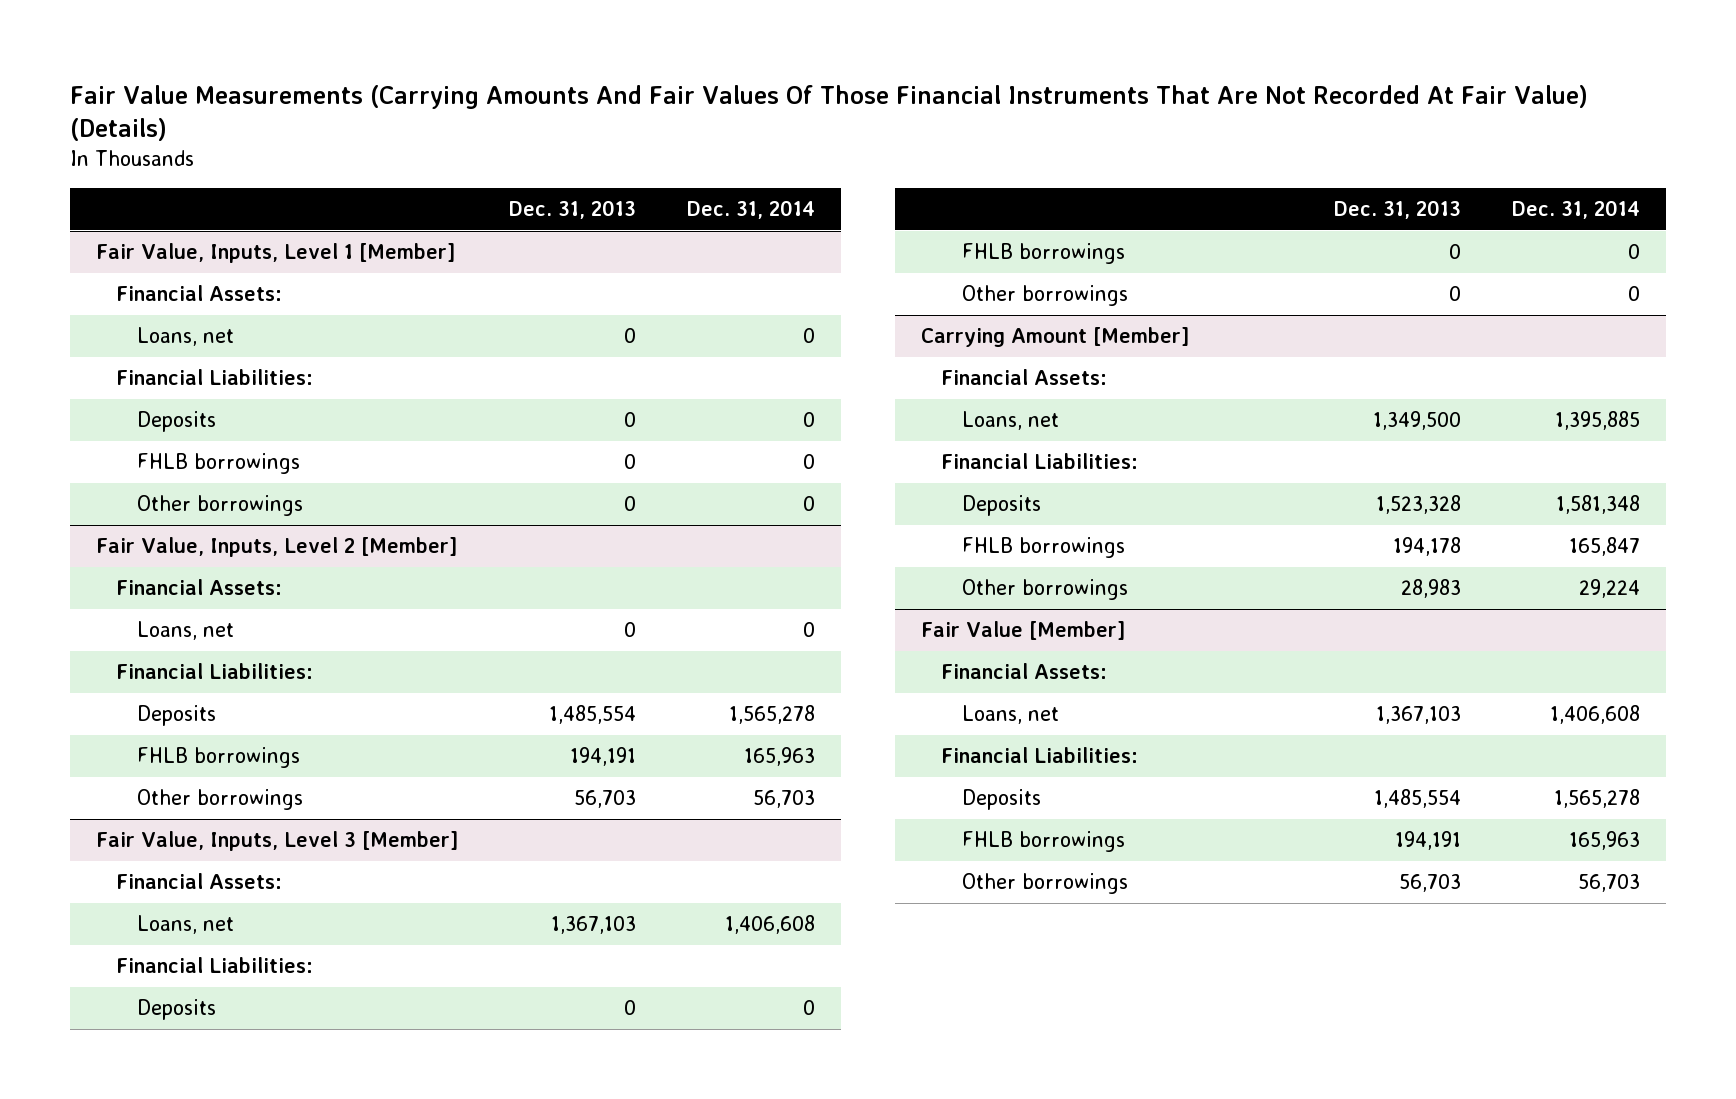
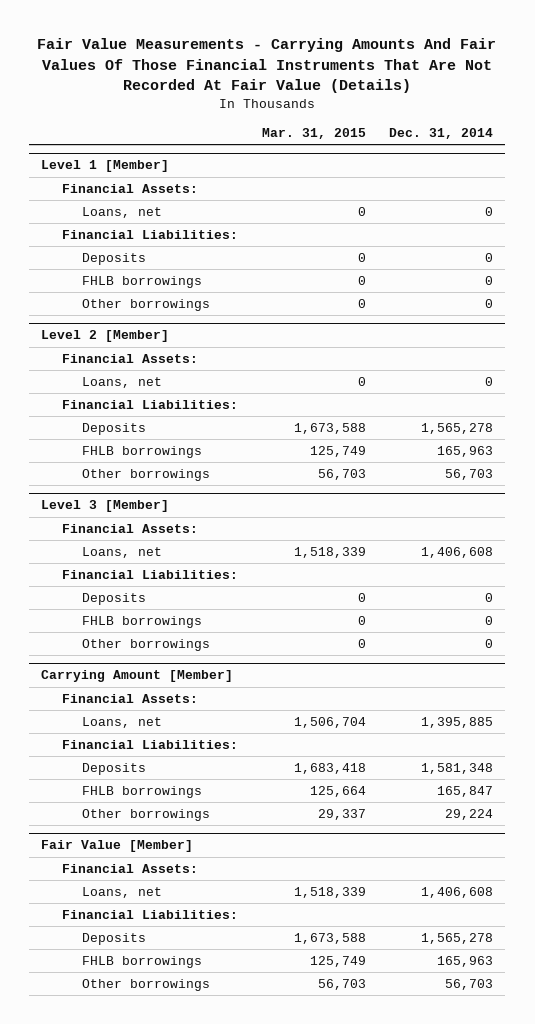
[70,84,1589,142] Fair Value Measurements (Carrying Amounts And Fair Values Of Those Financial Instruments That Are Not Recorded At Fair Value) (Details) -> [37,38,497,93] Fair Value Measurements - Carrying Amounts And Fair Values Of Those Financial Instruments That Are Not Recorded At Fair Value (Details)
[508,200,636,220] Dec. 31, 2013 -> none
none -> [261,127,366,139] Mar. 31, 2015
[95,243,455,264] Fair Value, Inputs, Level 1 [Member] -> [41,160,170,173] Level 1 [Member]
[95,537,457,558] Fair Value, Inputs, Level 2 [Member] -> [41,330,170,343] Level 2 [Member]
[95,831,458,852] Fair Value, Inputs, Level 3 [Member] -> [41,500,170,513] Level 3 [Member]

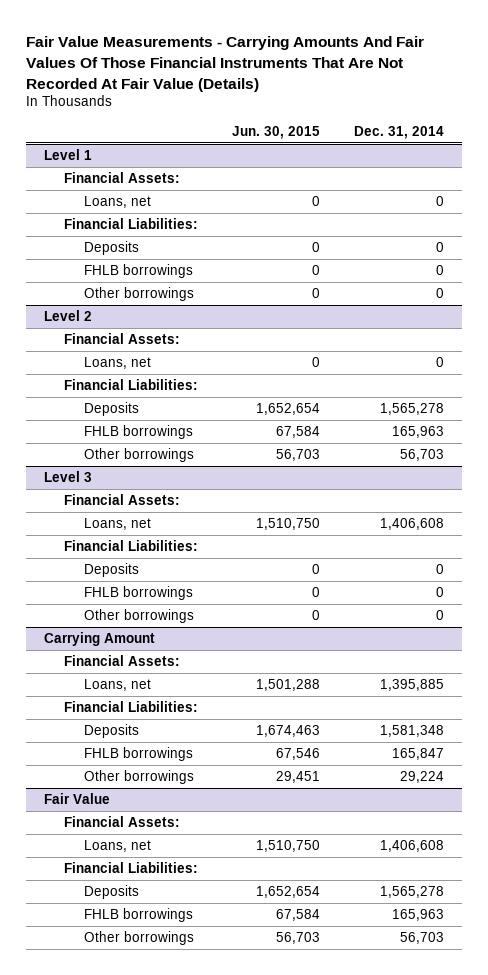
[261,127,366,139] Mar. 31, 2015 -> none
none -> [232,125,321,139] Jun. 30, 2015
[41,160,170,173] Level 1 [Member] -> [43,149,92,161] Level 1
[41,330,170,343] Level 2 [Member] -> [43,310,92,322] Level 2
[41,500,170,513] Level 3 [Member] -> [43,471,92,483] Level 3
[41,670,234,683] Carrying Amount [Member] -> [43,632,155,647] Carrying Amount
[41,840,194,853] Fair Value [Member] -> [43,793,110,805] Fair Value

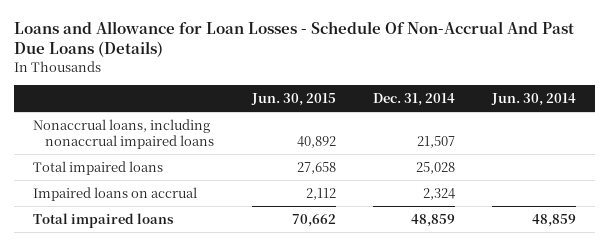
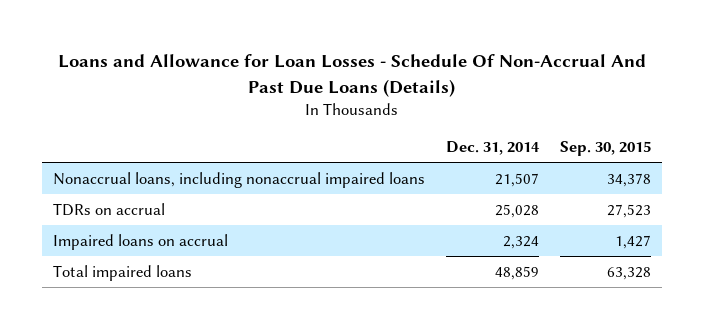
[250,92,336,106] Jun. 30, 2015 -> none
[490,92,576,106] Jun. 30, 2014 -> none
none -> [560,140,652,156] Sep. 30, 2015
[32,160,163,175] Total impaired loans -> [52,202,165,216] TDRs on accrual

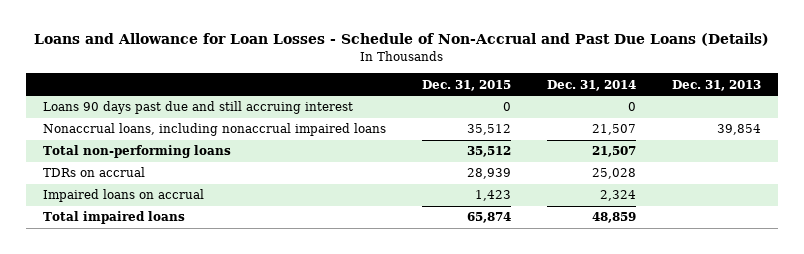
[57,54,646,97] Loans and Allowance for Loan Losses - Schedule Of Non-Accrual And Past Due Loans (Details) -> [33,33,769,47] Loans and Allowance for Loan Losses - Schedule of Non-Accrual and Past Due Loans (Details)
[560,140,652,156] Sep. 30, 2015 -> none
none -> [422,79,512,91] Dec. 31, 2015
none -> [671,79,761,91] Dec. 31, 2013
none -> [43,101,354,115] Loans 90 days past due and still accruing interest
none -> [43,145,232,159] Total non-performing loans

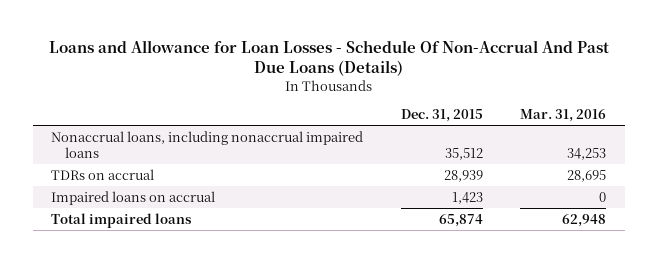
[33,33,769,47] Loans and Allowance for Loan Losses - Schedule of Non-Accrual and Past Due Loans (Details) -> [48,39,609,76] Loans and Allowance for Loan Losses - Schedule Of Non-Accrual And Past Due Loans (Details)
[546,79,636,91] Dec. 31, 2014 -> none
[671,79,761,91] Dec. 31, 2013 -> none
none -> [520,109,607,123] Mar. 31, 2016
[43,101,354,115] Loans 90 days past due and still accruing interest -> none
[43,145,232,159] Total non-performing loans -> none

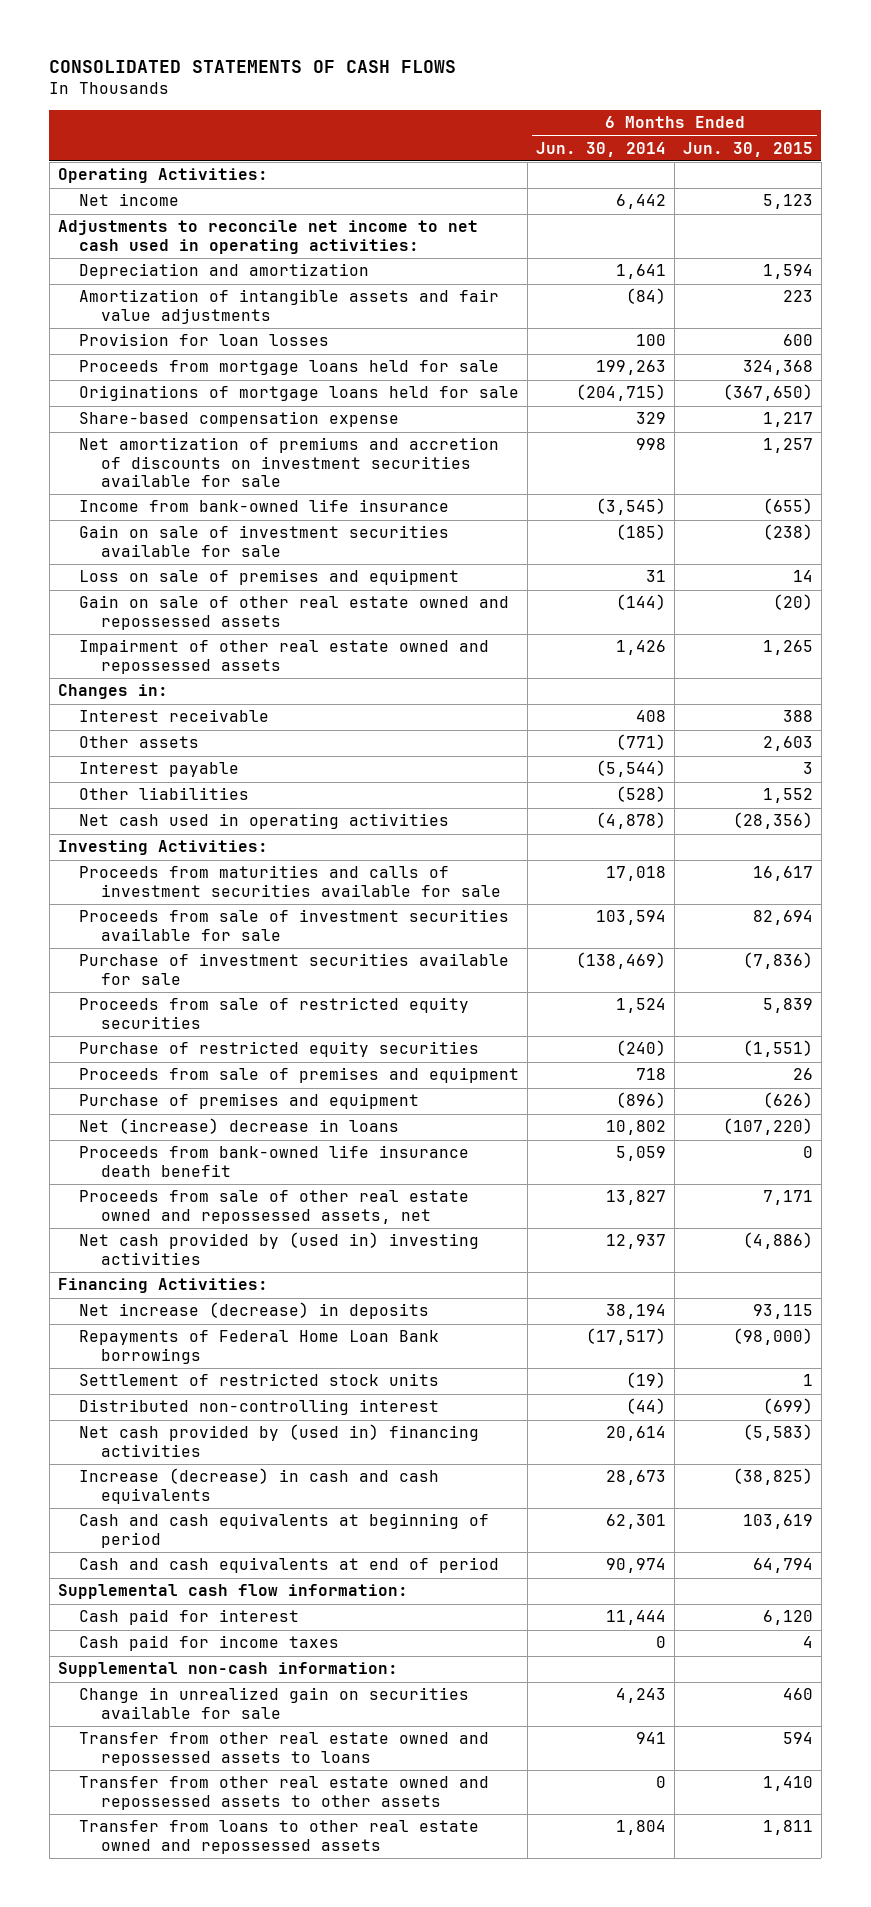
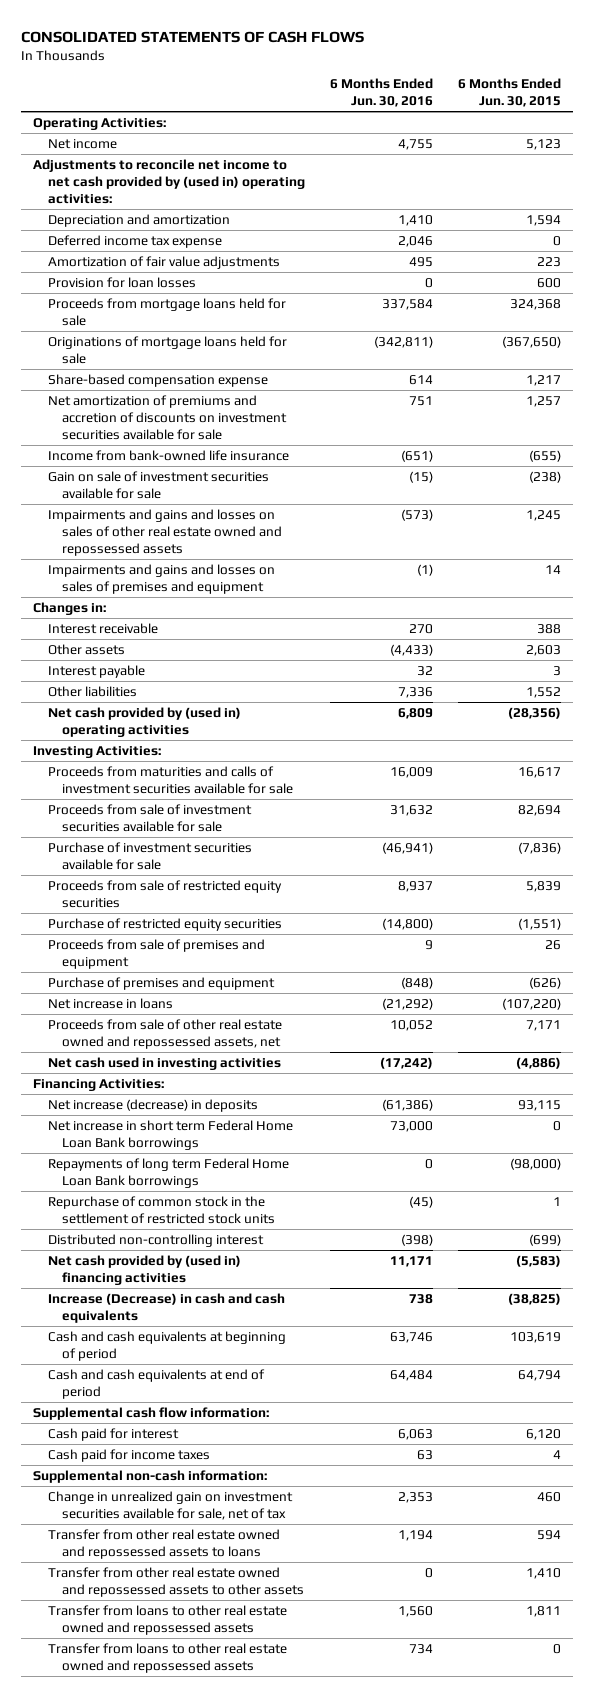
[536,141,667,157] Jun. 30, 2014 -> none
none -> [329,78,433,108] 6 Months Ended Jun. 30, 2016
[57,220,478,254] Adjustments to reconcile net income to net cash used in operating activities: -> [33,158,305,205] Adjustments to reconcile net income to net cash provided by (used in) operating activities:
none -> [47,234,222,248] Deferred income tax expense
[79,289,500,324] Amortization of intangible assets and fair value adjustments -> [47,255,280,269] Amortization of fair value adjustments
[79,595,510,630] Gain on sale of other real estate owned and repossessed assets -> none
[79,639,490,674] Impairment of other real estate owned and repossessed assets -> none
[79,569,460,586] Loss on sale of premises and equipment -> [47,508,283,557] Impairments and gains and losses on sales of other real estate owned and repossessed assets
[792,570,813,583] 14 -> [525,509,561,521] 1,245
none -> [47,563,275,595] Impairments and gains and losses on sales of premises and equipment
[79,813,450,830] Net cash used in operating activities -> [47,706,241,738] Net cash provided by (used in) operating activities
[79,1145,470,1177] Proceeds from bank-owned life insurance death benefit -> none
[79,1118,400,1135] Net (increase) decrease in loans -> [47,997,173,1009] Net increase in loans
[79,1232,480,1265] Net cash provided by (used in) investing activities -> [47,1056,281,1070] Net cash used in investing activities
none -> [47,1119,293,1151] Net increase in short term Federal Home Loan Bank borrowings
[79,1330,440,1364] Repayments of Federal Home Loan Bank borrowings -> [47,1157,289,1189] Repayments of long term Federal Home Loan Bank borrowings
[79,1373,440,1387] Settlement of restricted stock units -> [47,1195,276,1225] Repurchase of common stock in the settlement of restricted stock units
[79,1468,440,1504] Increase (decrease) in cash and cash equivalents -> [47,1292,285,1324] Increase (Decrease) in cash and cash equivalents
[79,1687,470,1719] Change in unrealized gain on securities available for sale -> [47,1490,293,1521] Change in unrealized gain on investment securities available for sale, net of tax
none -> [47,1642,287,1674] Transfer from loans to other real estate owned and repossessed assets

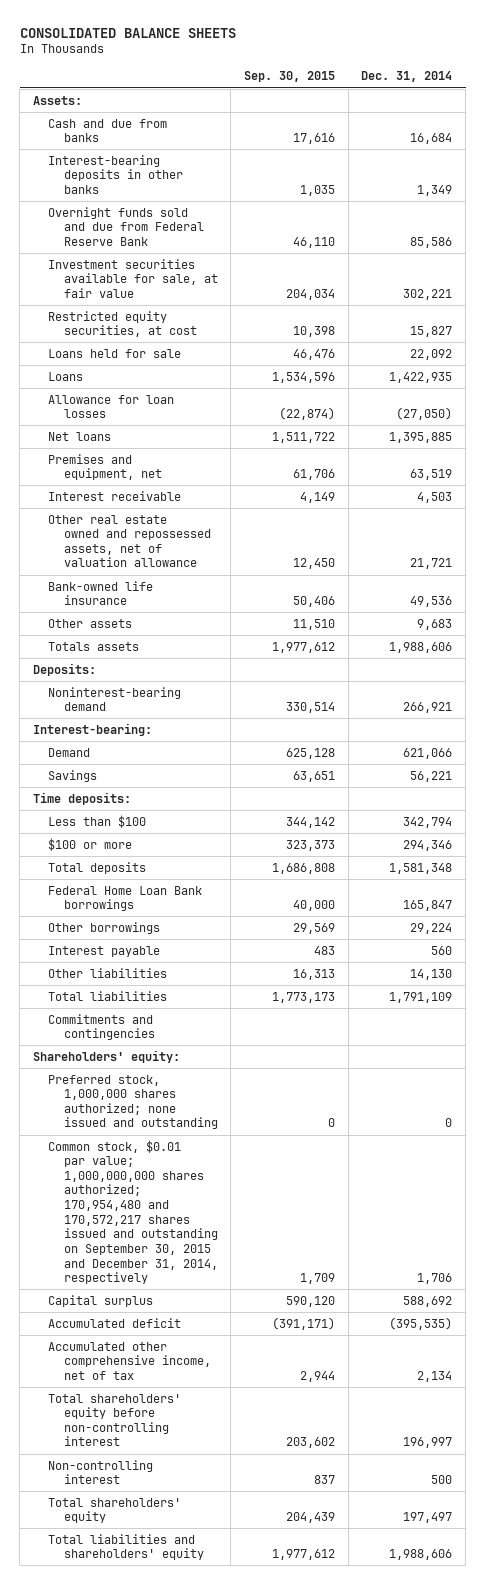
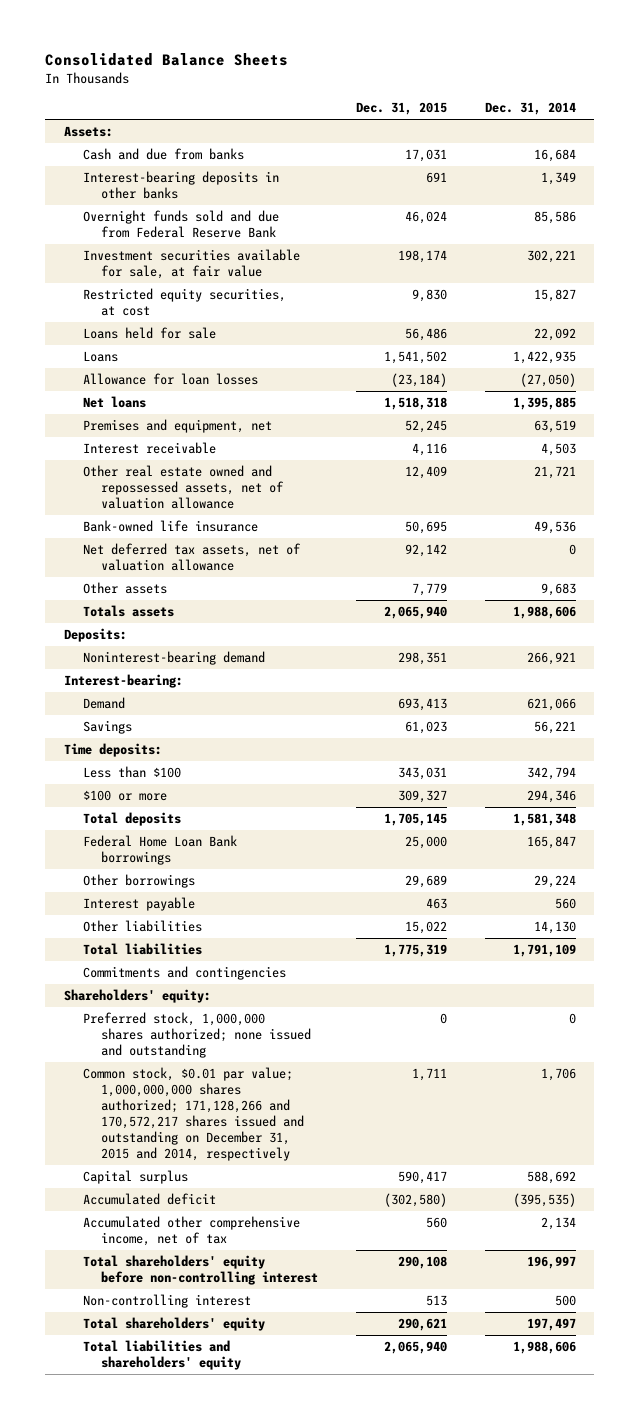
[19,27,236,38] CONSOLIDATED BALANCE SHEETS -> [45,53,289,67] Consolidated Balance Sheets
[244,71,336,83] Sep. 30, 2015 -> none
none -> [355,102,447,116] Dec. 31, 2015
none -> [82,543,301,572] Net deferred tax assets, net of valuation allowance
[48,1139,218,1285] Common stock, $0.01 par value; 1,000,000,000 shares authorized; 170,954,480 and 170,572,217 shares issued and outstanding on September 30, 2015 and December 31, 2014, respectively -> [82,1067,305,1161] Common stock, $0.01 par value; 1,000,000,000 shares authorized; 171,128,266 and 170,572,217 shares issued and outstanding on December 31, 2015 and 2014, respectively

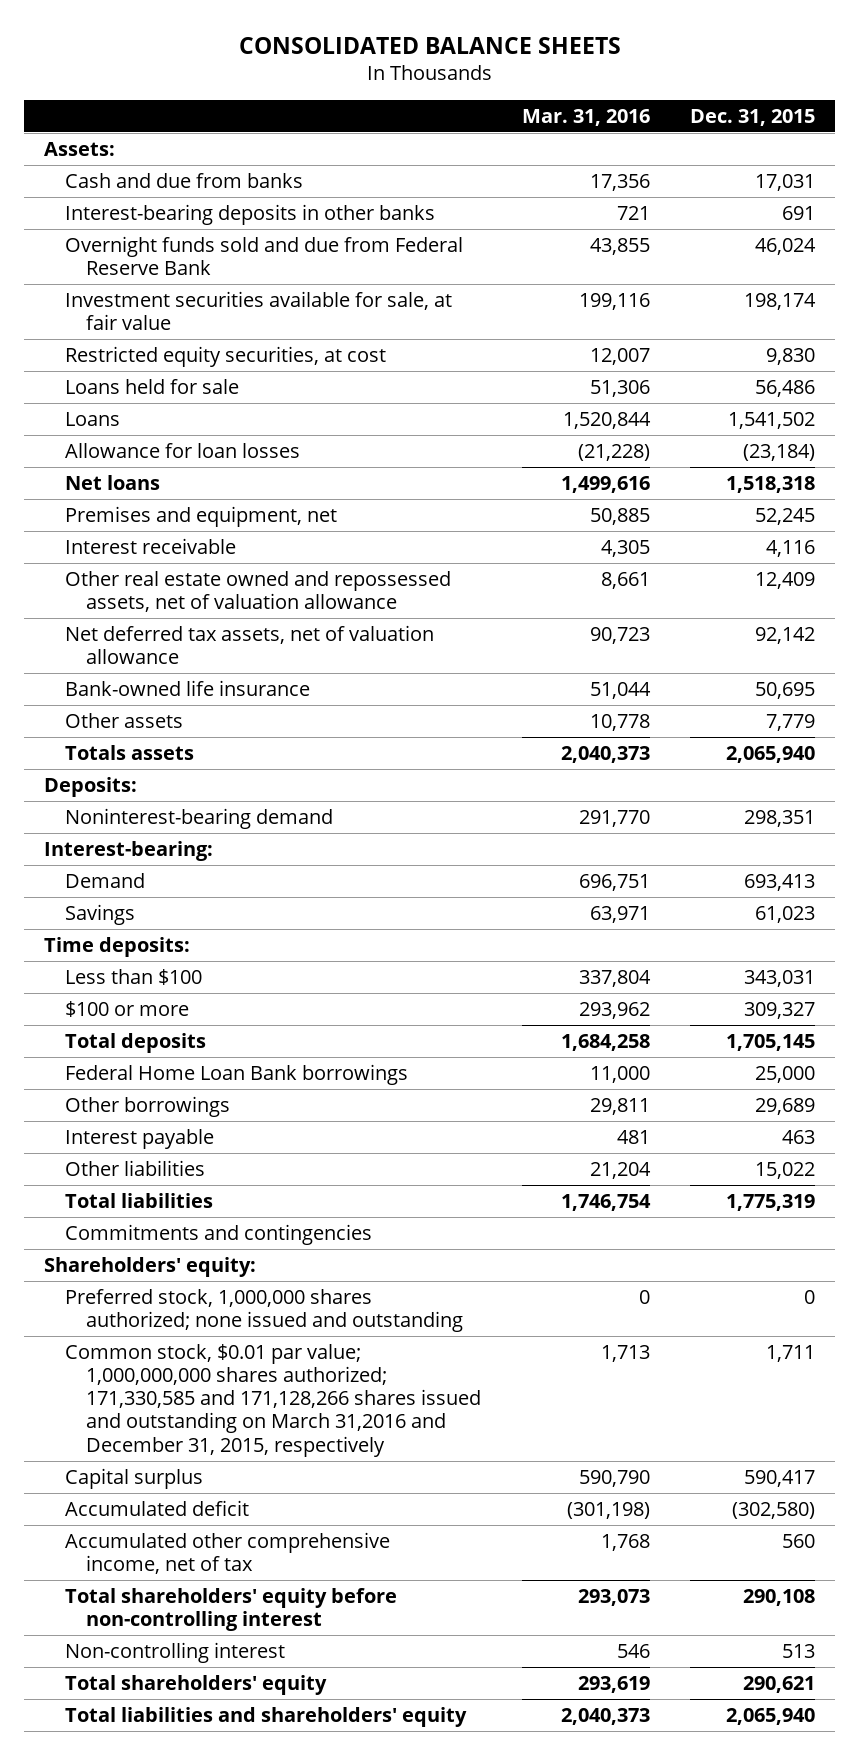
[45,53,289,67] Consolidated Balance Sheets -> [238,37,621,55] CONSOLIDATED BALANCE SHEETS
[484,102,576,116] Dec. 31, 2014 -> none
none -> [521,108,650,126] Mar. 31, 2016
[82,520,258,533] Bank-owned life insurance -> [65,679,311,696] Bank-owned life insurance
[82,1067,305,1161] Common stock, $0.01 par value; 1,000,000,000 shares authorized; 171,128,266 and 170,572,217 shares issued and outstanding on December 31, 2015 and 2014, respectively -> [65,1343,482,1457] Common stock, $0.01 par value; 1,000,000,000 shares authorized; 171,330,585 and 171,128,266 shares issued and outstanding on March 31,2016 and December 31, 2015, respectively

